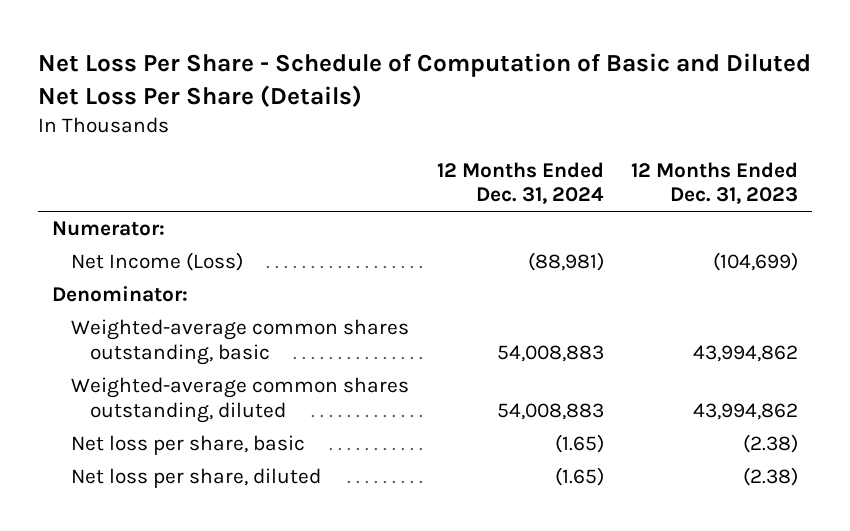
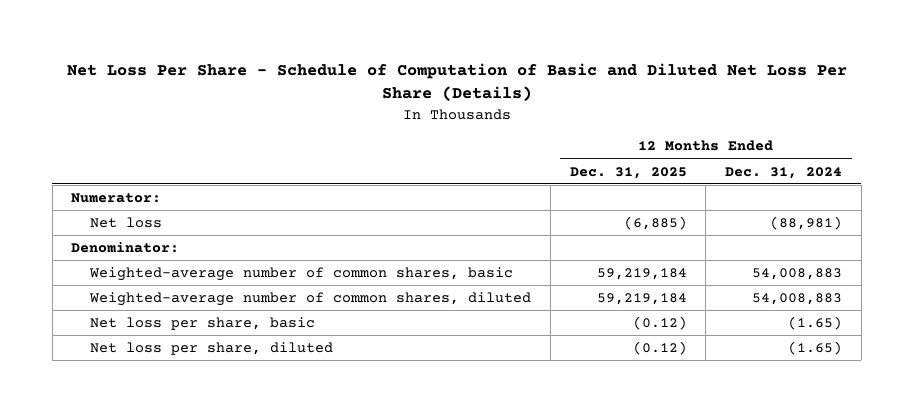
[630,161,798,205] 12 Months Ended Dec. 31, 2023 -> none
none -> [569,166,687,179] Dec. 31, 2025
[71,252,244,272] Net Income (Loss) -> [90,216,163,228] Net loss
[71,319,410,365] Weighted-average common shares outstanding, basic -> [89,266,514,281] Weighted-average number of common shares, basic
[71,377,410,423] Weighted-average common shares outstanding, diluted -> [89,291,532,306] Weighted-average number of common shares, diluted

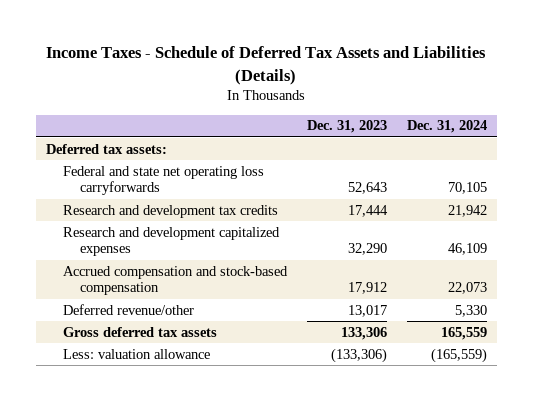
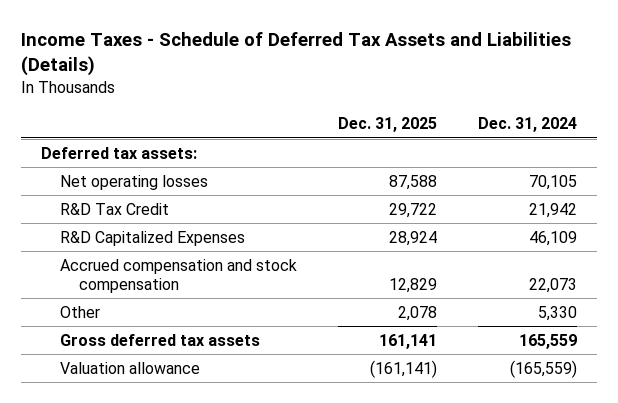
[307,120,388,134] Dec. 31, 2023 -> none
none -> [337,117,437,133] Dec. 31, 2025
[63,165,265,196] Federal and state net operating loss carryforwards -> [59,174,208,190] Net operating losses
[63,204,279,218] Research and development tax credits -> [59,202,169,215] R&D Tax Credit
[63,226,281,257] Research and development capitalized expenses -> [59,230,245,246] R&D Capitalized Expenses
[63,265,289,296] Accrued compensation and stock-based compensation -> [59,258,297,293] Accrued compensation and stock compensation
[63,303,195,315] Deferred revenue/other -> [59,305,100,318] Other
[63,348,211,359] Less: valuation allowance -> [59,361,200,374] Valuation allowance

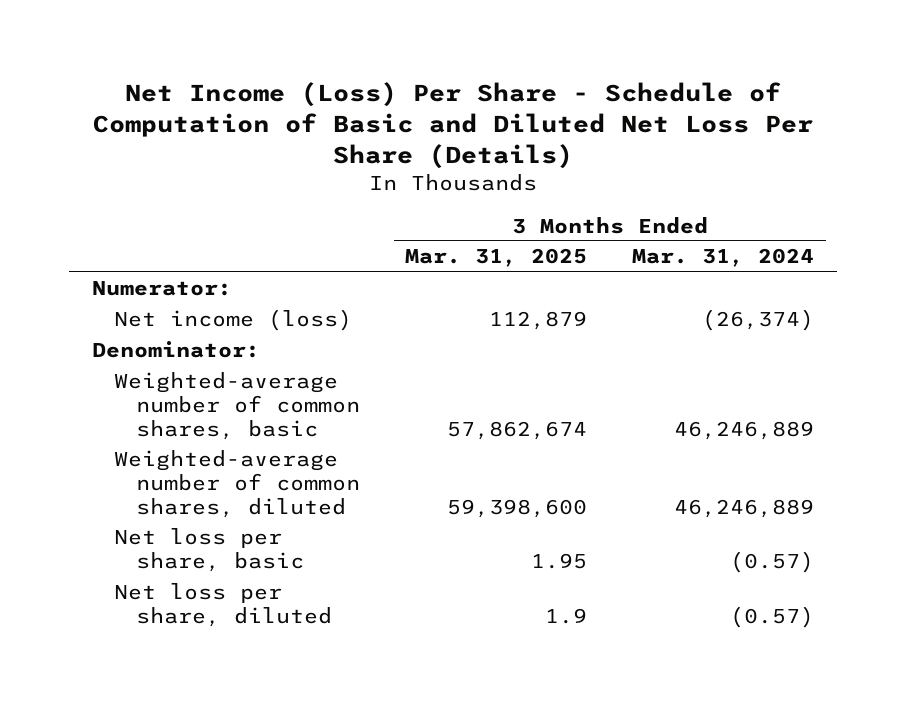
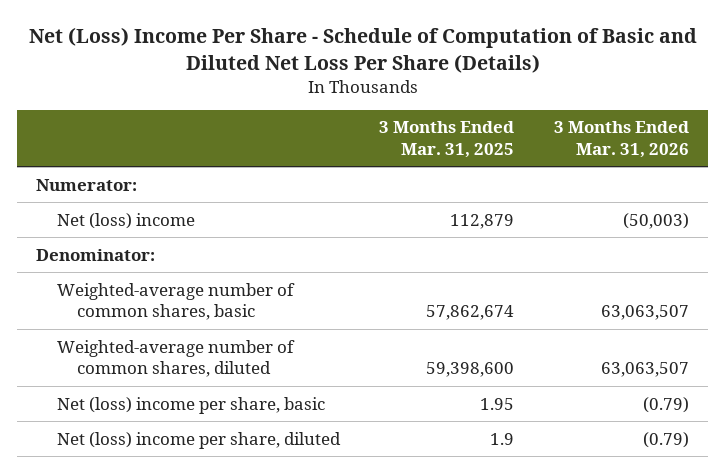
[93,81,814,169] Net Income (Loss) Per Share - Schedule of Computation of Basic and Diluted Net Loss Per Share (Details) -> [28,27,697,73] Net (Loss) Income Per Share - Schedule of Computation of Basic and Diluted Net Loss Per Share (Details)
[632,248,815,268] Mar. 31, 2024 -> none
none -> [553,121,689,159] 3 Months Ended Mar. 31, 2026
[113,309,352,332] Net income (loss) -> [56,212,195,229] Net (loss) income
[113,528,304,573] Net loss per share, basic -> [56,396,325,414] Net (loss) income per share, basic
[113,583,332,628] Net loss per share, diluted -> [56,431,341,449] Net (loss) income per share, diluted

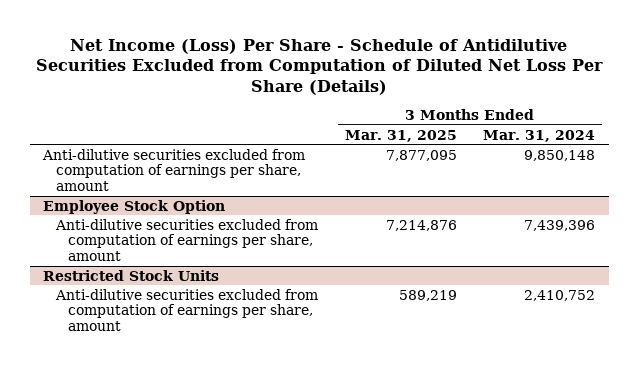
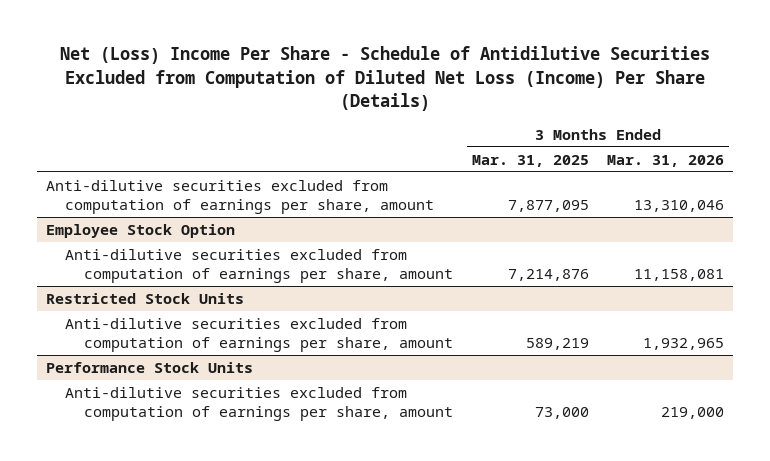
[36,38,604,96] Net Income (Loss) Per Share - Schedule of Antidilutive Securities Excluded from Computation of Diluted Net Loss Per Share (Details) -> [60,46,711,111] Net (Loss) Income Per Share - Schedule of Antidilutive Securities Excluded from Computation of Diluted Net Loss (Income) Per Share (Details)
[483,129,596,142] Mar. 31, 2024 -> none
none -> [606,154,724,167] Mar. 31, 2026
none -> [46,361,254,373] Performance Stock Units
none -> [65,386,454,421] Anti-dilutive securities excluded from computation of earnings per share, amount

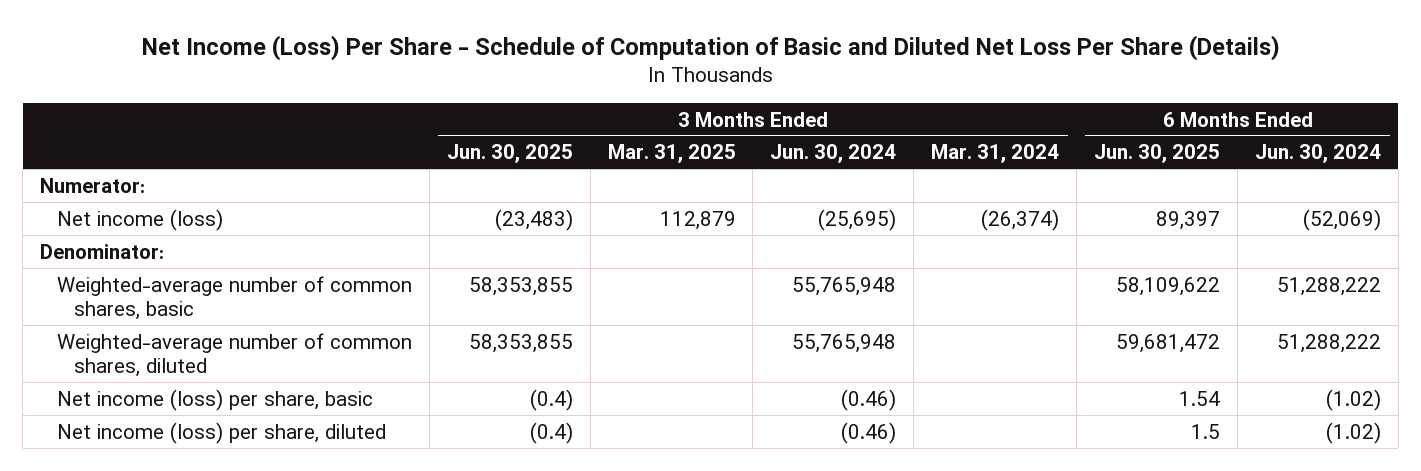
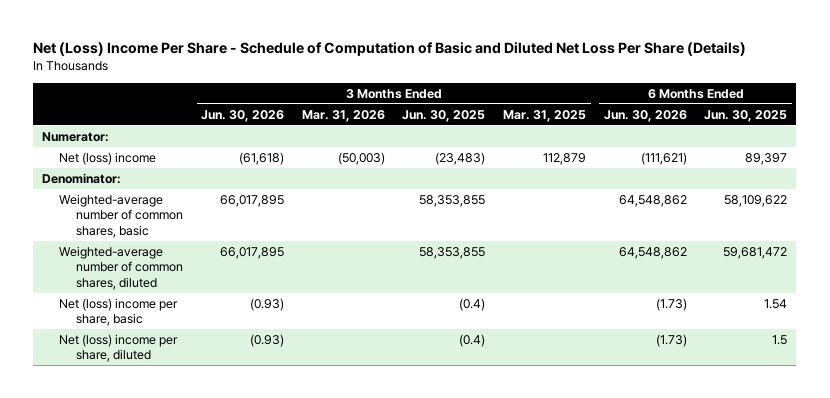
[141,34,1280,61] Net Income (Loss) Per Share - Schedule of Computation of Basic and Diluted Net Loss Per Share (Details) -> [33,42,747,57] Net (Loss) Income Per Share - Schedule of Computation of Basic and Diluted Net Loss Per Share (Details)
[770,144,897,164] Jun. 30, 2024 -> none
[931,144,1060,164] Mar. 31, 2024 -> none
[1254,144,1381,164] Jun. 30, 2024 -> none
none -> [201,109,285,122] Jun. 30, 2026
none -> [301,109,385,122] Mar. 31, 2026
none -> [603,109,687,122] Jun. 30, 2026
[56,208,223,231] Net income (loss) -> [59,151,157,165] Net (loss) income
[56,388,373,411] Net income (loss) per share, basic -> [59,297,179,327] Net (loss) income per share, basic
[56,421,386,444] Net income (loss) per share, diluted -> [59,333,179,363] Net (loss) income per share, diluted

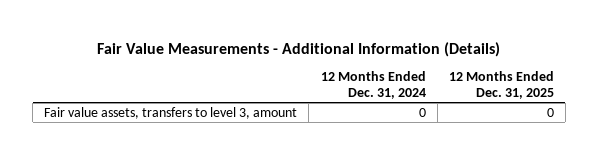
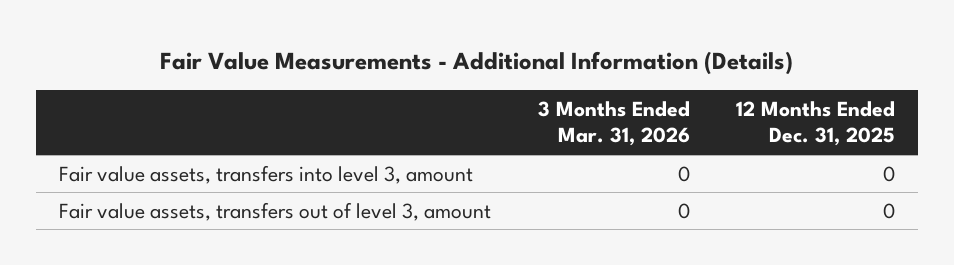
[320,71,426,100] 12 Months Ended Dec. 31, 2024 -> none
none -> [537,101,690,147] 3 Months Ended Mar. 31, 2026
[44,107,298,120] Fair value assets, transfers to level 3, amount -> [59,164,474,184] Fair value assets, transfers into level 3, amount
none -> [59,201,492,221] Fair value assets, transfers out of level 3, amount

